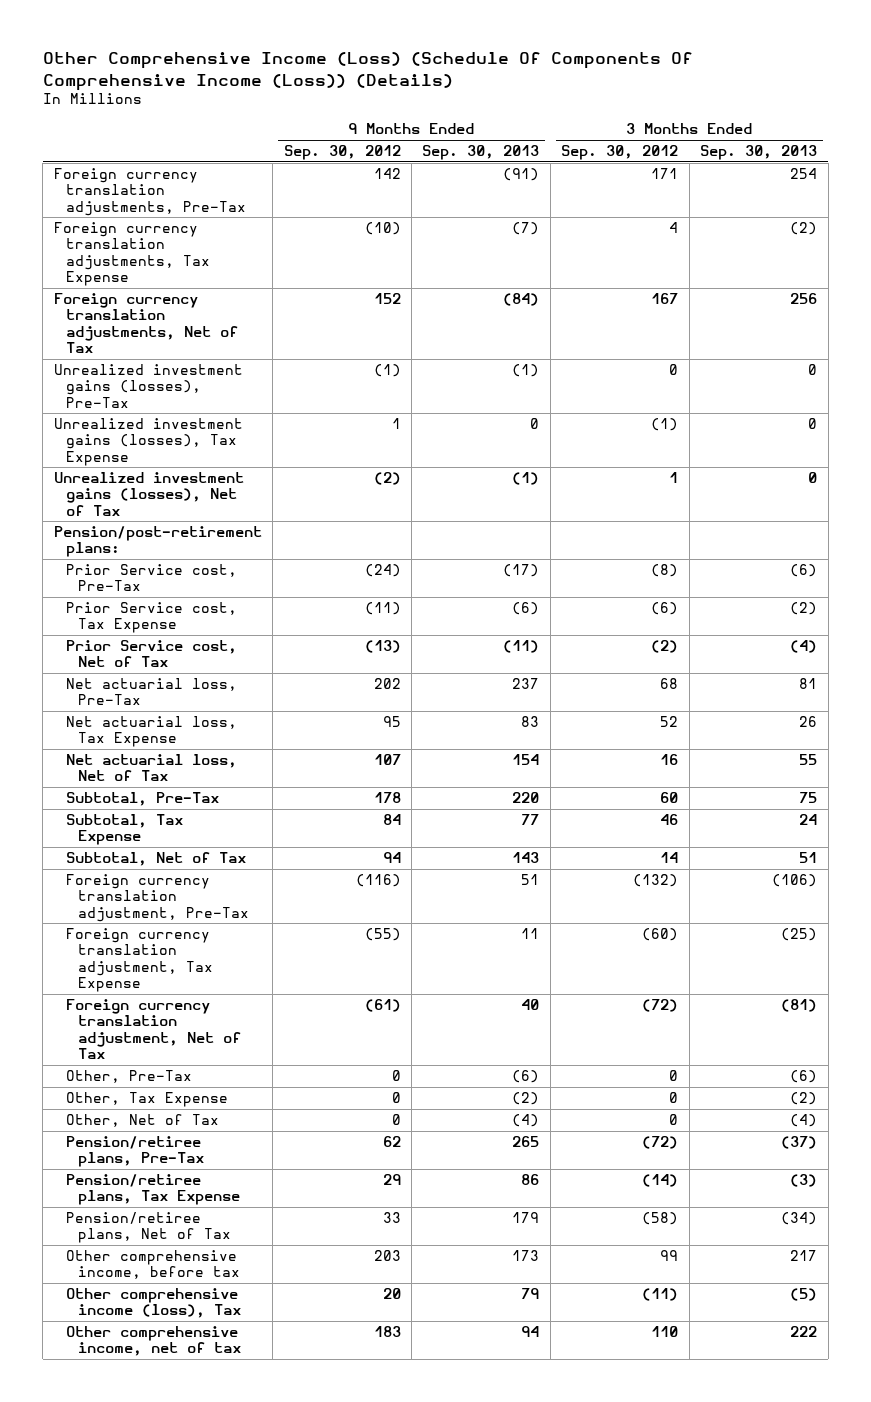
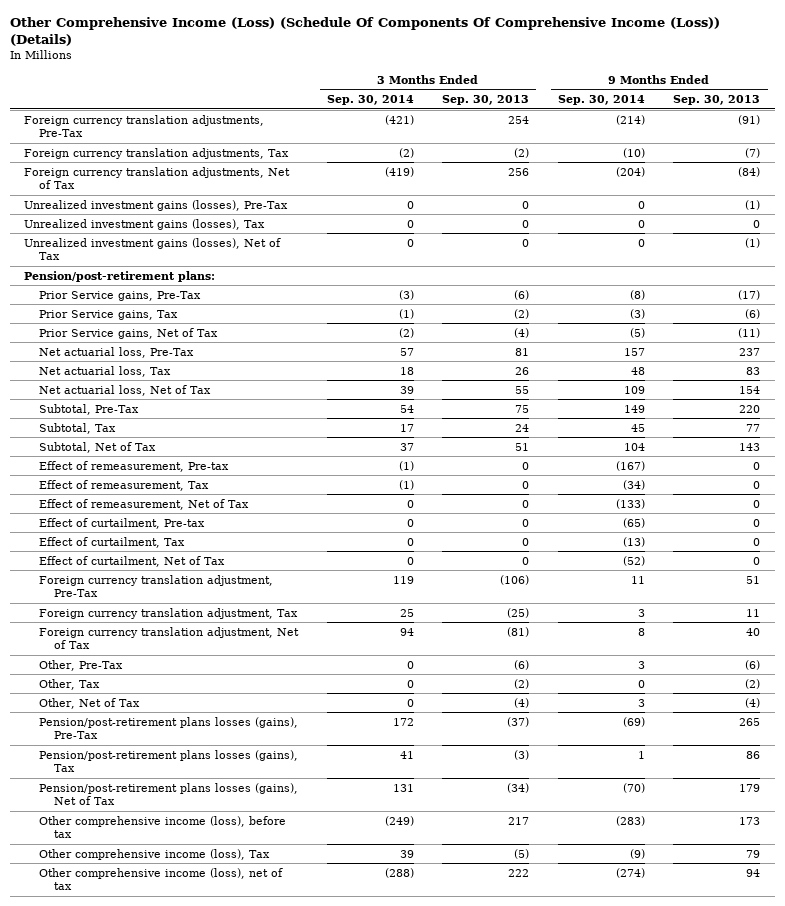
[283,145,401,161] Sep. 30, 2012 -> none
[561,145,679,161] Sep. 30, 2012 -> none
none -> [326,94,414,105] Sep. 30, 2014
none -> [557,94,645,105] Sep. 30, 2014
[53,222,210,287] Foreign currency translation adjustments, Tax Expense -> [24,147,290,159] Foreign currency translation adjustments, Tax
[53,418,243,466] Unrealized investment gains (losses), Tax Expense -> [24,218,266,230] Unrealized investment gains (losses), Tax
[65,564,237,592] Prior Service cost, Pre-Tax -> [39,290,202,301] Prior Service gains, Pre-Tax
[65,602,237,634] Prior Service cost, Tax Expense -> [39,309,179,320] Prior Service gains, Tax
[65,640,237,668] Prior Service cost, Net of Tax -> [39,327,219,339] Prior Service gains, Net of Tax
[65,716,237,748] Net actuarial loss, Tax Expense -> [39,365,172,377] Net actuarial loss, Tax
[65,814,183,846] Subtotal, Tax Expense -> [39,422,117,434] Subtotal, Tax
none -> [39,460,230,472] Effect of remeasurement, Pre-tax
none -> [39,479,210,491] Effect of remeasurement, Tax
none -> [39,498,250,510] Effect of remeasurement, Net of Tax
none -> [39,517,206,529] Effect of curtailment, Pre-tax
none -> [39,536,186,548] Effect of curtailment, Tax
none -> [39,555,226,567] Effect of curtailment, Net of Tax
[65,928,213,993] Foreign currency translation adjustment, Tax Expense -> [39,607,299,619] Foreign currency translation adjustment, Tax
[65,1092,228,1108] Other, Tax Expense -> [39,678,101,690] Other, Tax
[65,1136,204,1168] Pension/retiree plans, Pre-Tax -> [39,716,299,740] Pension/post-retirement plans losses (gains), Pre-Tax
[65,1174,240,1206] Pension/retiree plans, Tax Expense -> [39,749,299,773] Pension/post-retirement plans losses (gains), Tax
[65,1212,231,1244] Pension/retiree plans, Net of Tax -> [39,782,299,806] Pension/post-retirement plans losses (gains), Net of Tax
[65,1250,240,1280] Other comprehensive income, before tax -> [39,815,287,839] Other comprehensive income (loss), before tax
[65,1326,241,1357] Other comprehensive income, net of tax -> [39,867,284,891] Other comprehensive income (loss), net of tax

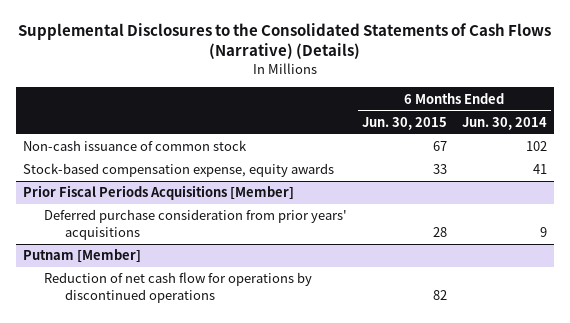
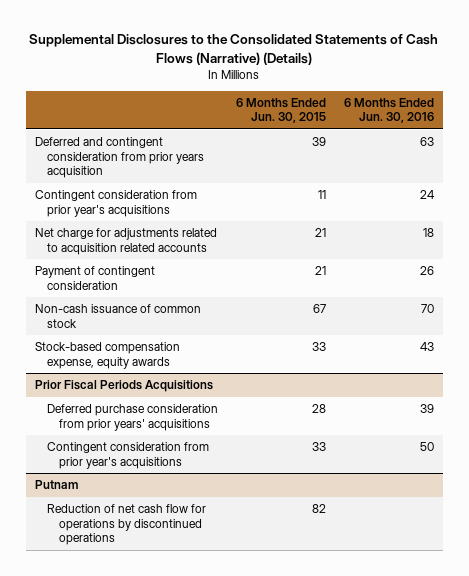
[461,116,547,130] Jun. 30, 2014 -> none
none -> [343,97,434,124] 6 Months Ended Jun. 30, 2016
none -> [34,137,205,178] Deferred and contingent consideration from prior years acquisition
none -> [34,190,197,217] Contingent consideration from prior year's acquisitions
none -> [34,228,217,255] Net charge for adjustments related to acquisition related accounts
none -> [34,266,155,290] Payment of contingent consideration
[23,185,295,201] Prior Fiscal Periods Acquisitions [Member] -> [34,380,213,393] Prior Fiscal Periods Acquisitions
none -> [47,442,210,469] Contingent consideration from prior year's acquisitions
[23,249,142,264] Putnam [Member] -> [34,480,78,490] Putnam

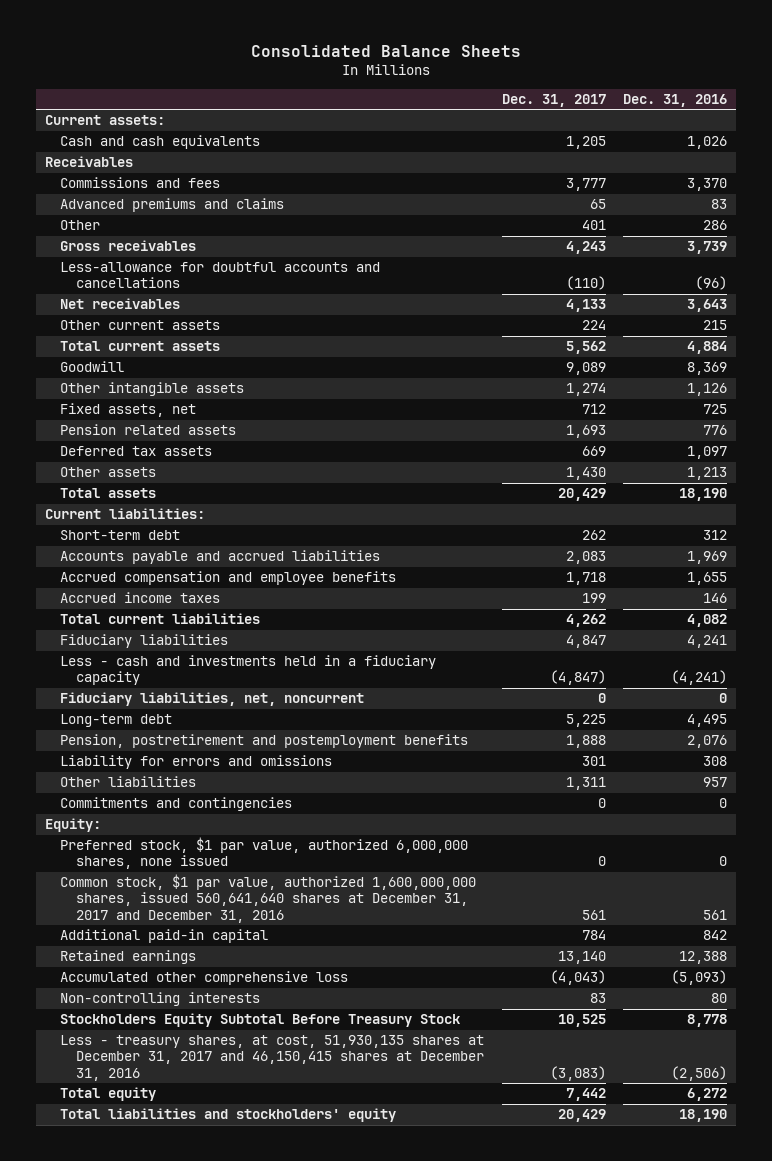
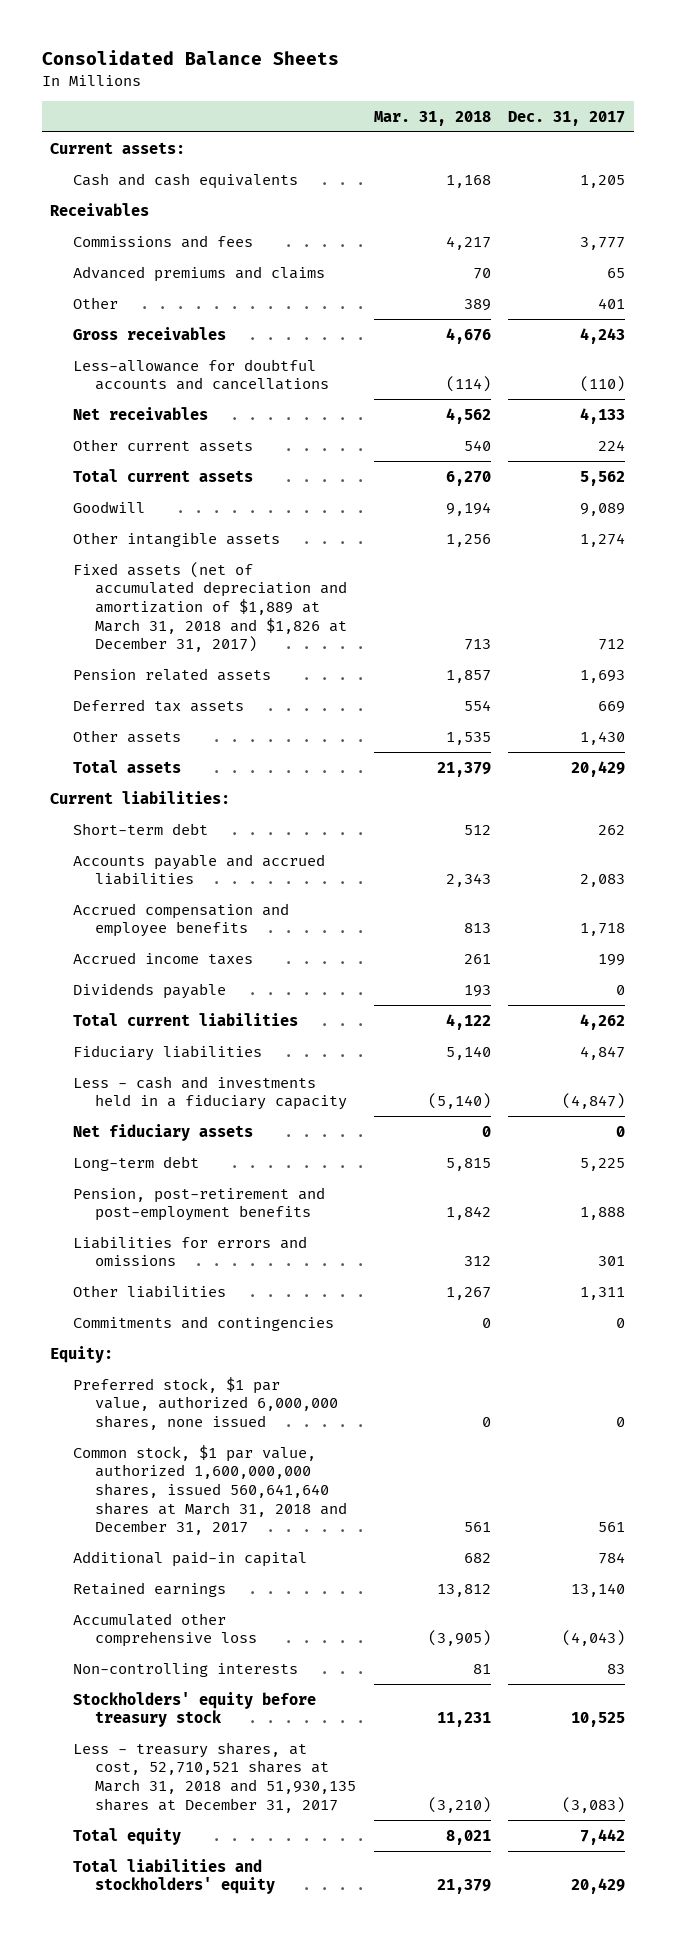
[623,93,728,107] Dec. 31, 2016 -> none
none -> [373,110,491,126] Mar. 31, 2018
[60,403,197,418] Fixed assets, net -> [72,561,348,653] Fixed assets (net of accumulated depreciation and amortization of $1,889 at March 31, 2018 and $1,826 at December 31, 2017)
none -> [72,982,226,999] Dividends payable
[60,692,365,707] Fiduciary liabilities, net, noncurrent -> [72,1123,253,1141] Net fiduciary assets
[60,734,469,749] Pension, postretirement and postemployment benefits -> [72,1186,325,1222] Pension, post-retirement and post-employment benefits
[60,755,333,770] Liability for errors and omissions -> [72,1235,307,1267] Liabilities for errors and omissions
[60,874,477,923] Common stock, $1 par value, authorized 1,600,000,000 shares, issued 560,641,640 shares at December 31, 2017 and December 31, 2016 -> [72,1444,348,1536] Common stock, $1 par value, authorized 1,600,000,000 shares, issued 560,641,640 shares at March 31, 2018 and December 31, 2017
[60,1013,461,1028] Stockholders Equity Subtotal Before Treasury Stock -> [72,1691,316,1728] Stockholders' equity before treasury stock
[60,1035,485,1081] Less - treasury shares, at cost, 51,930,135 shares at December 31, 2017 and 46,150,415 shares at December 31, 2016 -> [72,1741,357,1813] Less - treasury shares, at cost, 52,710,521 shares at March 31, 2018 and 51,930,135 shares at December 31, 2017

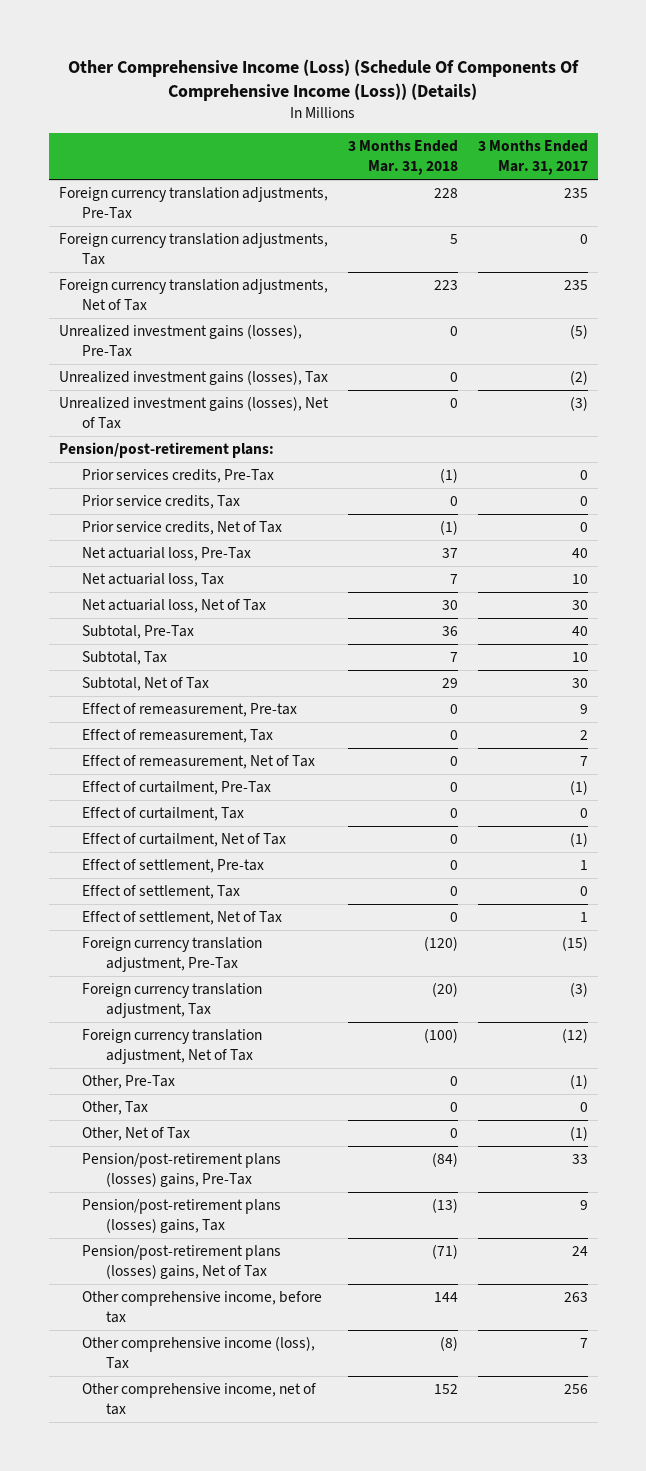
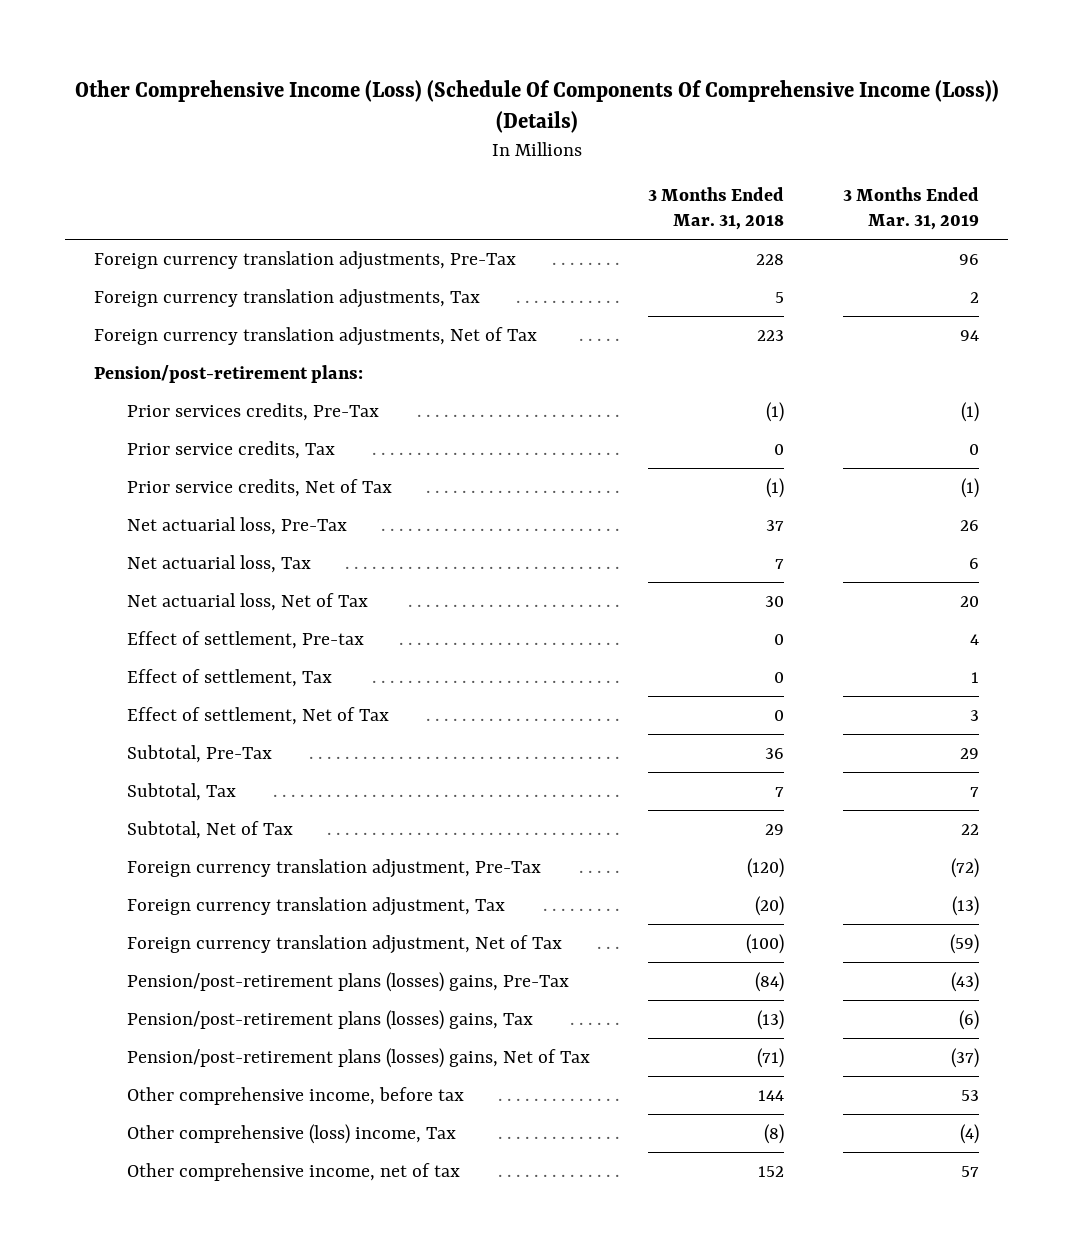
[477,140,588,176] 3 Months Ended Mar. 31, 2017 -> none
none -> [842,187,979,230] 3 Months Ended Mar. 31, 2019
[58,323,302,358] Unrealized investment gains (losses), Pre-Tax -> none
[58,369,328,385] Unrealized investment gains (losses), Tax -> none
[58,395,329,430] Unrealized investment gains (losses), Net of Tax -> none
[82,702,298,717] Effect of remeasurement, Pre-tax -> none
[82,728,274,743] Effect of remeasurement, Tax -> none
[82,754,316,769] Effect of remeasurement, Net of Tax -> none
[82,780,272,795] Effect of curtailment, Pre-Tax -> none
[82,806,245,821] Effect of curtailment, Tax -> none
[82,832,287,847] Effect of curtailment, Net of Tax -> none
[82,624,195,639] Subtotal, Pre-Tax -> [126,745,272,764] Subtotal, Pre-Tax
[82,650,168,665] Subtotal, Tax -> [126,783,236,802] Subtotal, Tax
[82,676,210,691] Subtotal, Net of Tax -> [126,821,293,840] Subtotal, Net of Tax
[82,1074,176,1089] Other, Pre-Tax -> none
[82,1100,149,1115] Other, Tax -> none
[82,1126,191,1141] Other, Net of Tax -> none
[82,1335,316,1370] Other comprehensive income (loss), Tax -> [126,1124,456,1145] Other comprehensive (loss) income, Tax

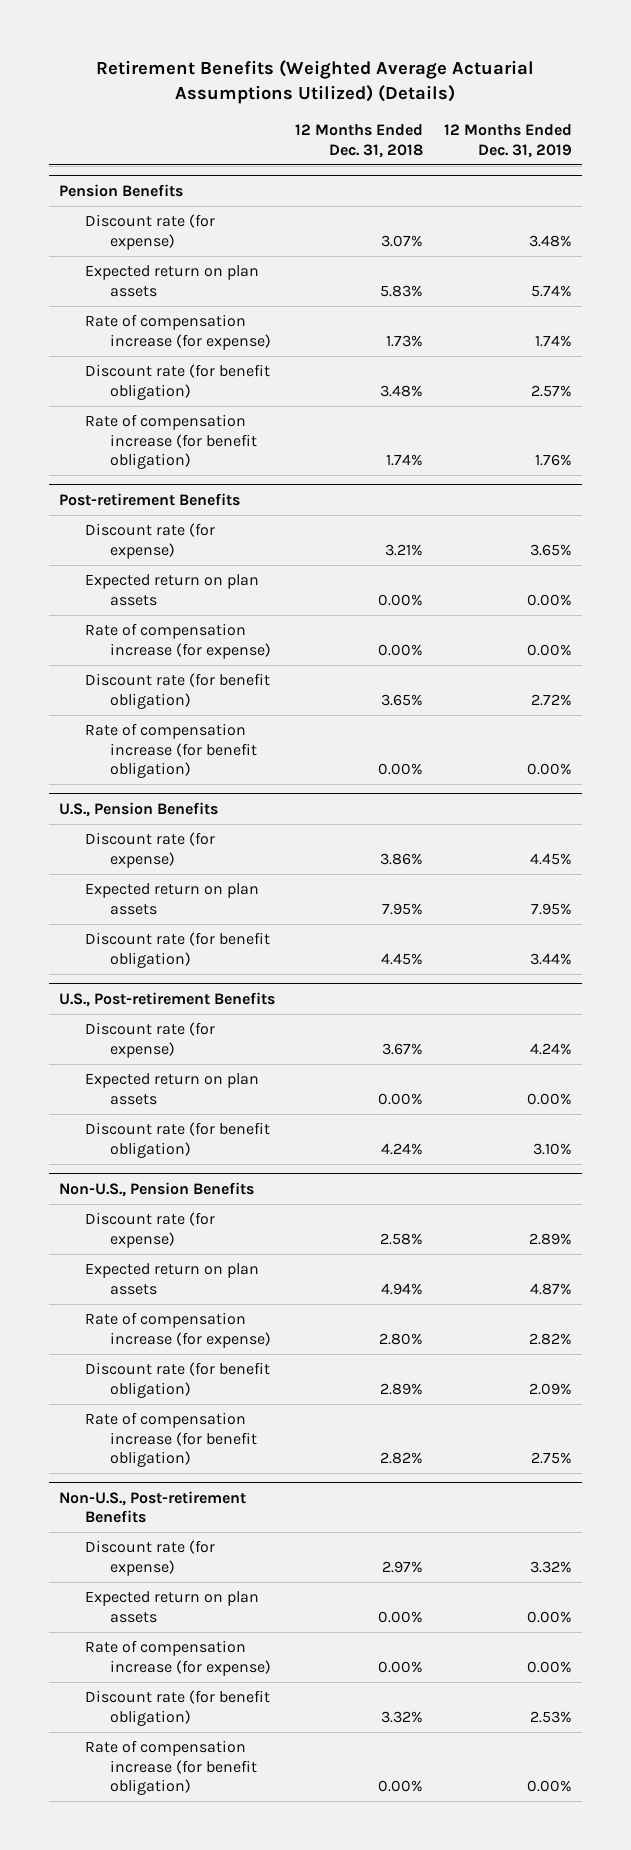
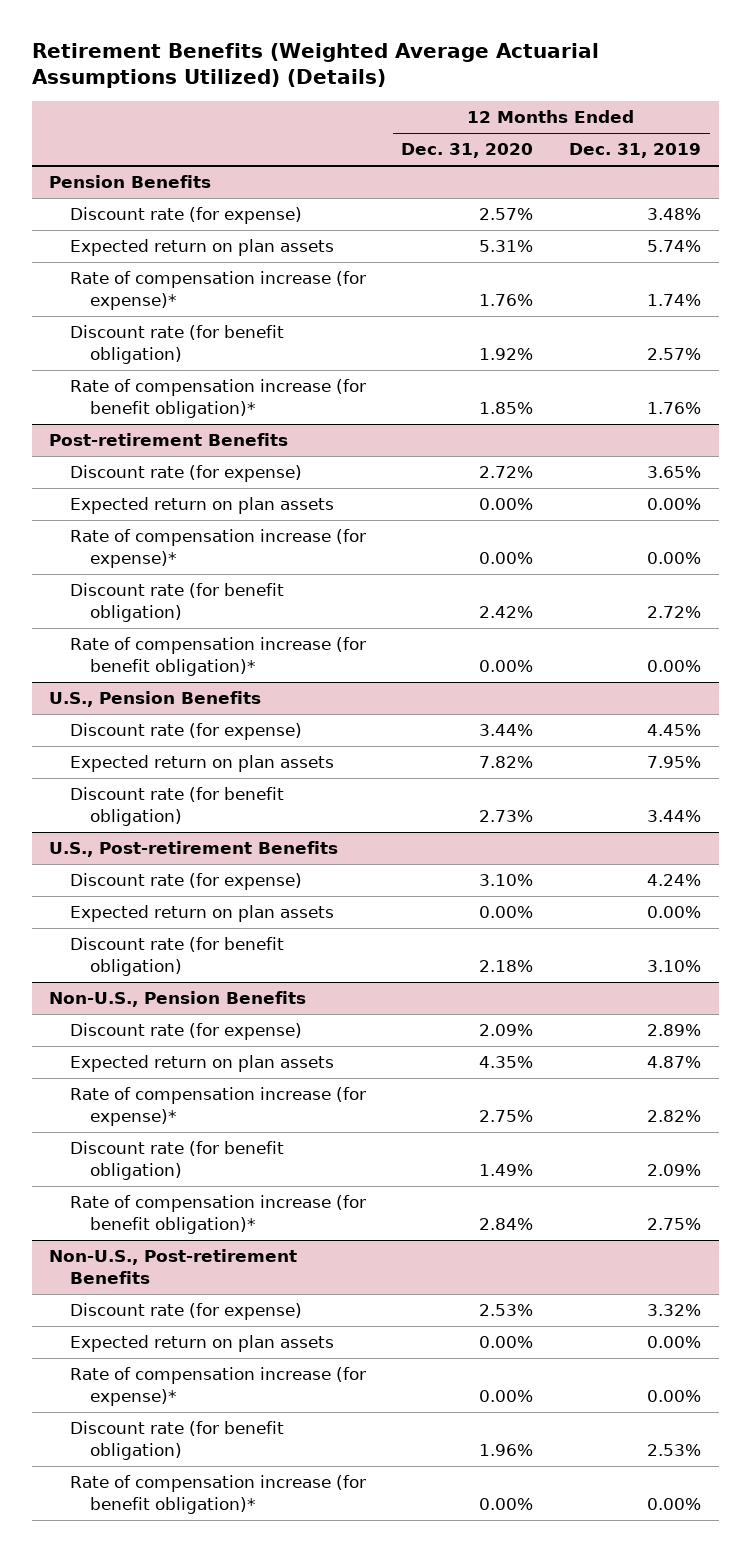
[295,124,424,158] 12 Months Ended Dec. 31, 2018 -> none
none -> [401,143,534,159] Dec. 31, 2020
[84,314,272,350] Rate of compensation increase (for expense) -> [69,271,366,310] Rate of compensation increase (for expense)*
[84,414,258,469] Rate of compensation increase (for benefit obligation) -> [69,379,366,418] Rate of compensation increase (for benefit obligation)*
[84,623,272,659] Rate of compensation increase (for expense) -> [69,529,366,568] Rate of compensation increase (for expense)*
[84,723,258,778] Rate of compensation increase (for benefit obligation) -> [69,637,366,676] Rate of compensation increase (for benefit obligation)*
[84,1312,272,1348] Rate of compensation increase (for expense) -> [69,1087,366,1126] Rate of compensation increase (for expense)*
[84,1412,258,1467] Rate of compensation increase (for benefit obligation) -> [69,1195,366,1234] Rate of compensation increase (for benefit obligation)*
[84,1640,272,1676] Rate of compensation increase (for expense) -> [69,1367,366,1406] Rate of compensation increase (for expense)*
[84,1740,258,1795] Rate of compensation increase (for benefit obligation) -> [69,1475,366,1514] Rate of compensation increase (for benefit obligation)*

